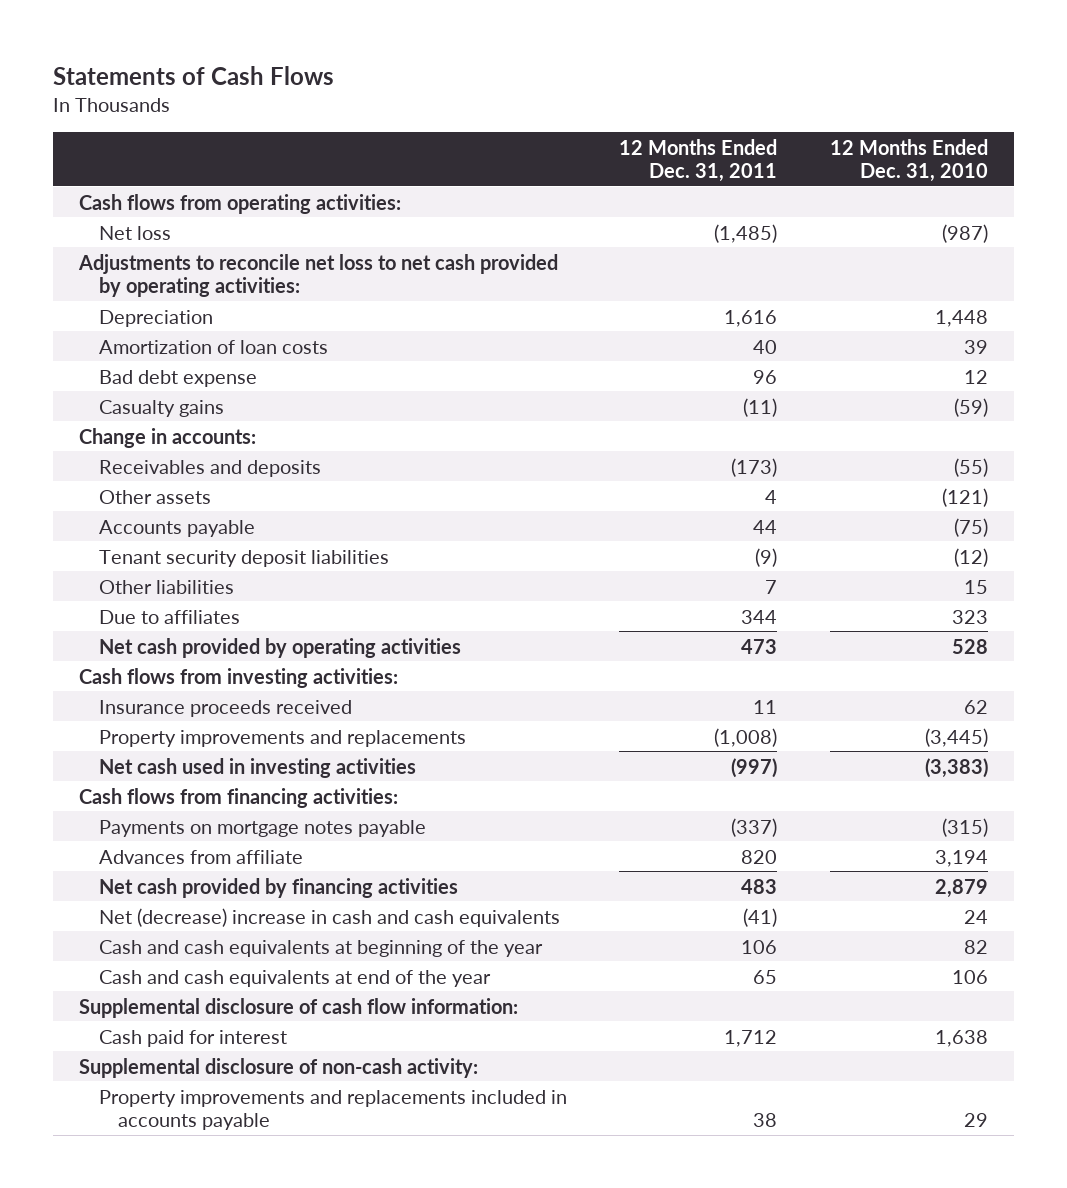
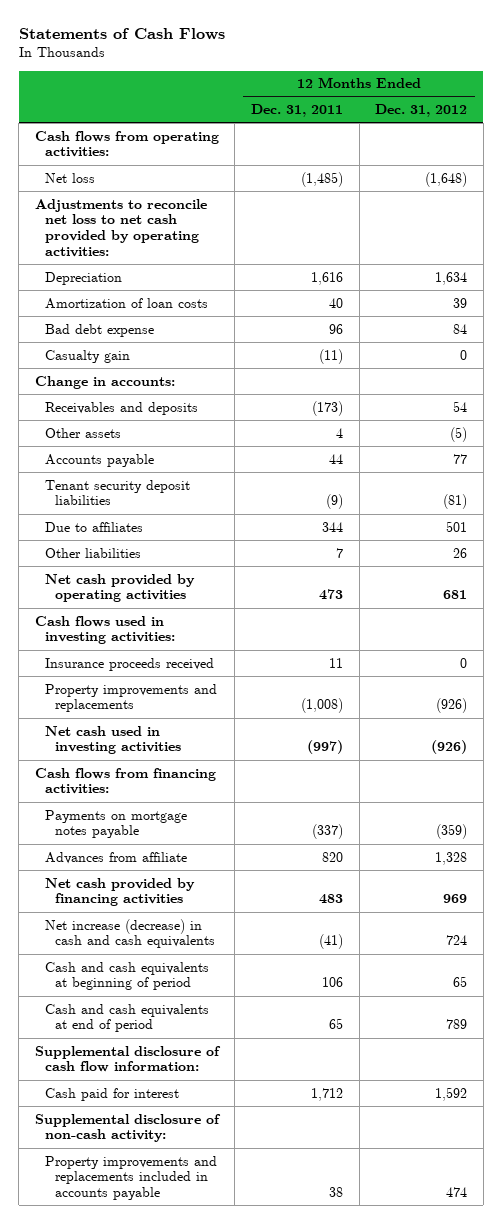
[829,138,988,182] 12 Months Ended Dec. 31, 2010 -> none
none -> [375,104,468,118] Dec. 31, 2012
[98,399,224,417] Casualty gains -> [44,349,130,363] Casualty gain
[98,579,234,594] Other liabilities -> [44,547,141,558] Other liabilities
[79,667,399,688] Cash flows from investing activities: -> [34,615,175,645] Cash flows used in investing activities:
[98,907,560,927] Net (decrease) increase in cash and cash equivalents -> [44,918,215,949] Net increase (decrease) in cash and cash equivalents
[98,939,543,957] Cash and cash equivalents at beginning of the year -> [44,961,209,991] Cash and cash equivalents at beginning of period
[98,969,491,987] Cash and cash equivalents at end of the year -> [44,1003,209,1033] Cash and cash equivalents at end of period

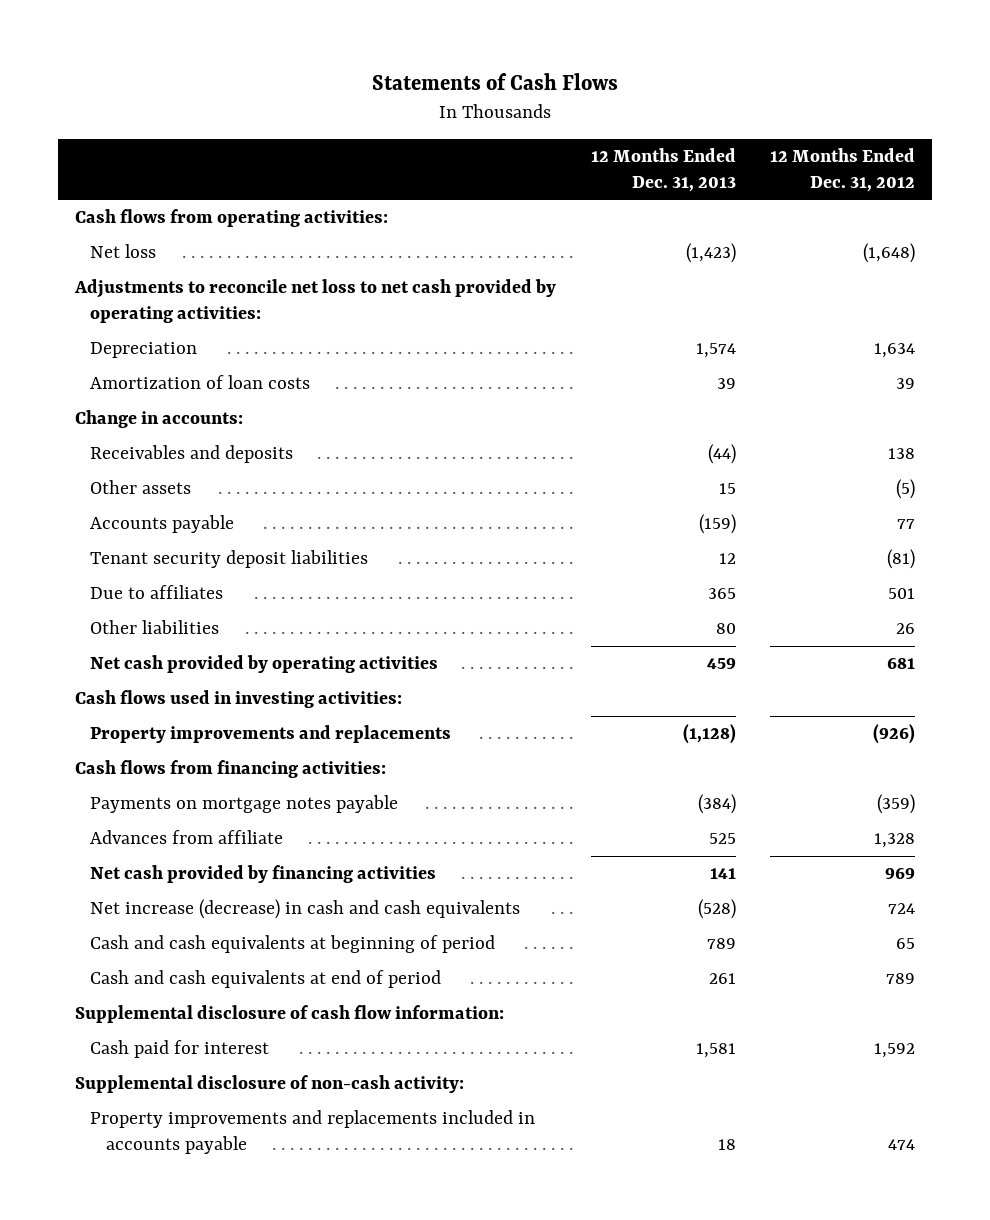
[251,104,344,118] Dec. 31, 2011 -> none
none -> [590,148,736,192] 12 Months Ended Dec. 31, 2013
[44,323,154,337] Bad debt expense -> none
[44,349,130,363] Casualty gain -> none
[453,400,468,412] 54 -> [888,448,916,460] 138
[44,657,214,671] Insurance proceeds received -> none
[44,725,181,755] Net cash used in investing activities -> none

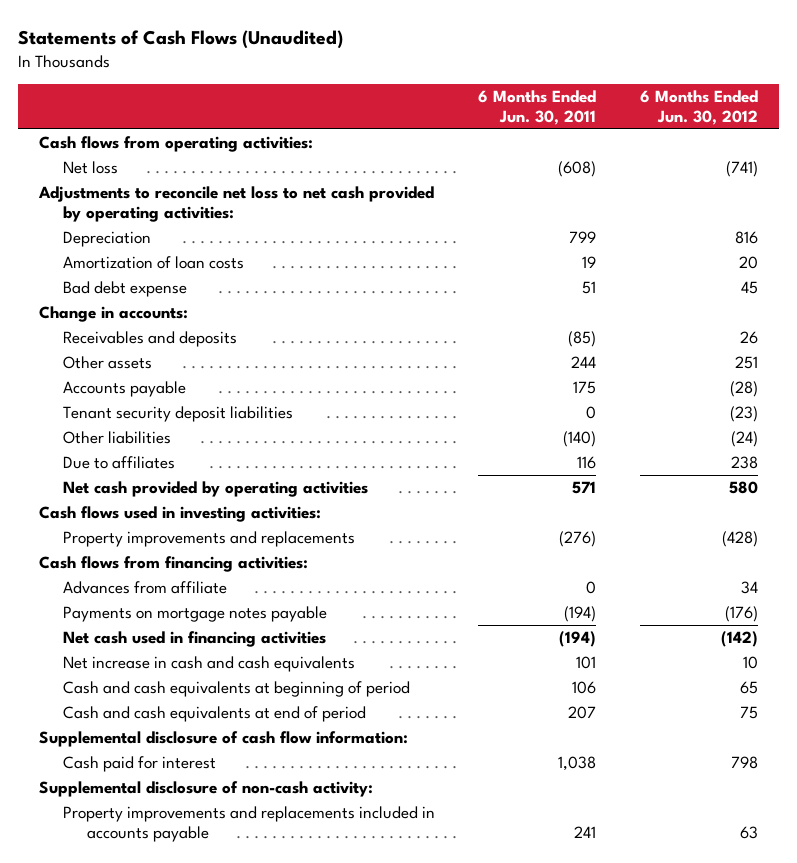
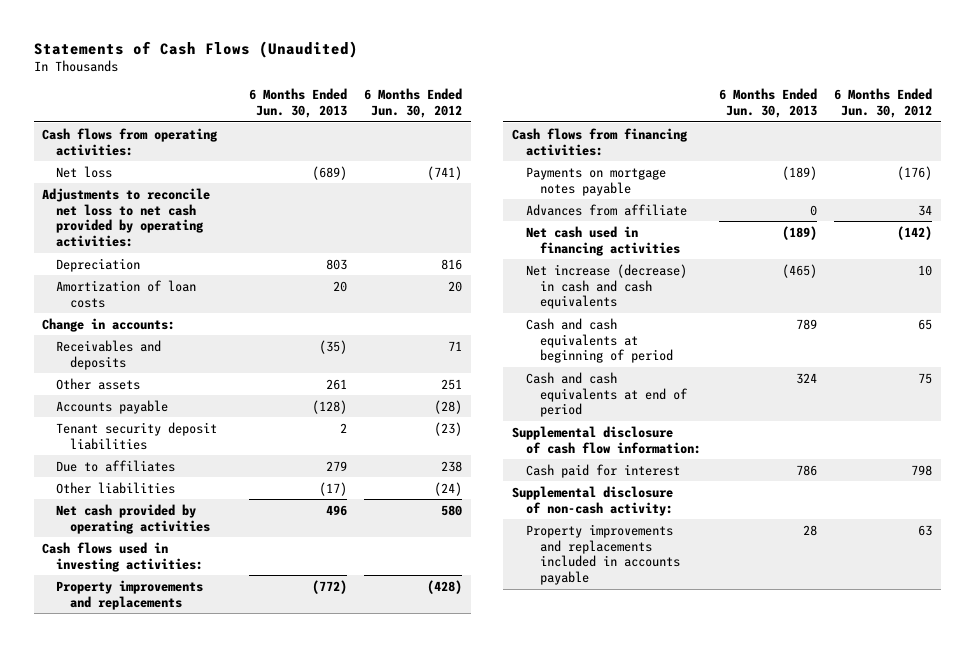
[478,89,597,125] 6 Months Ended Jun. 30, 2011 -> none
none -> [248,88,347,119] 6 Months Ended Jun. 30, 2013
[63,280,188,297] Bad debt expense -> none
[739,330,758,344] 26 -> [448,340,463,351] 71
[63,430,172,444] Other liabilities -> [56,481,176,494] Other liabilities
[63,580,228,594] Advances from affiliate -> [526,203,688,216] Advances from affiliate
[63,655,356,672] Net increase in cash and cash equivalents -> [526,263,688,310] Net increase (decrease) in cash and cash equivalents

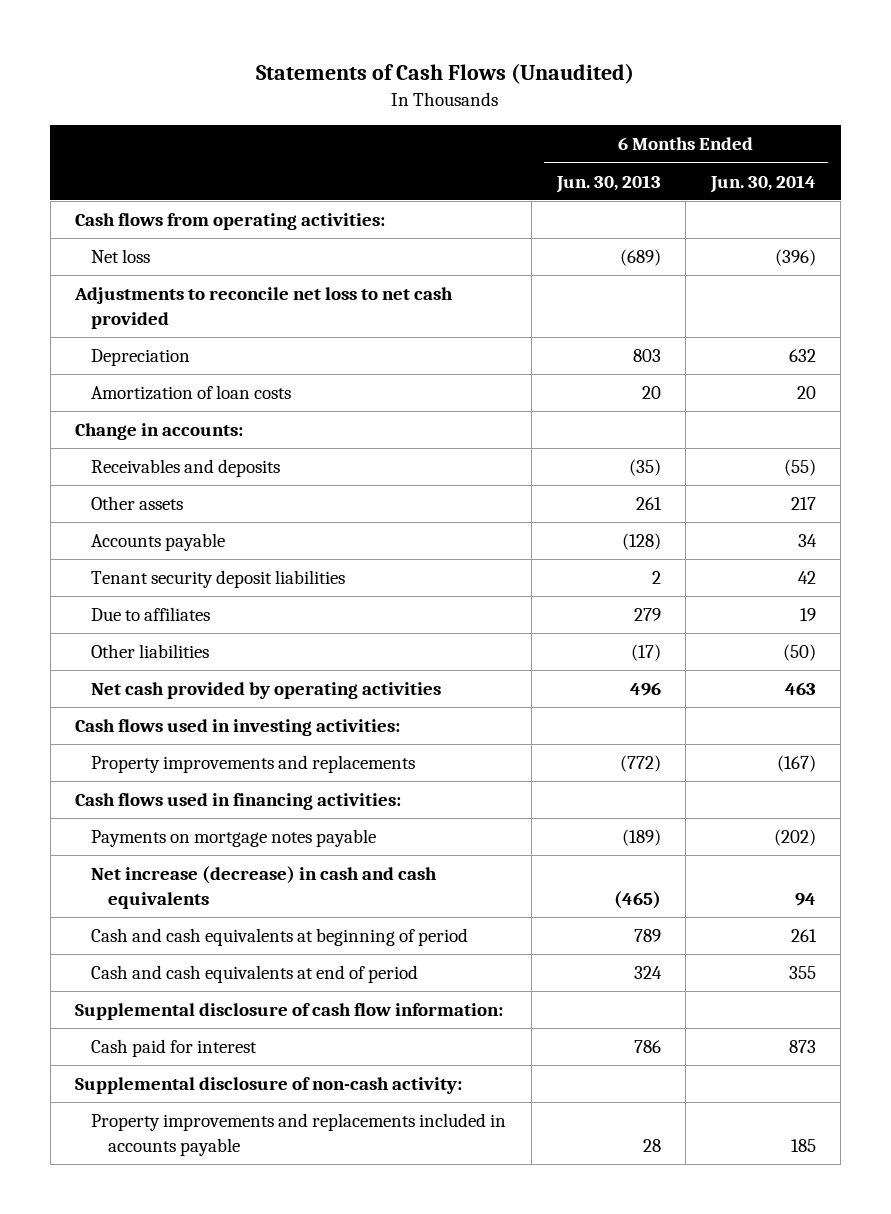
[364,88,463,119] 6 Months Ended Jun. 30, 2012 -> none
none -> [709,174,816,193] Jun. 30, 2014
[42,187,211,248] Adjustments to reconcile net loss to net cash provided by operating activities: -> [74,287,454,330] Adjustments to reconcile net loss to net cash provided
[512,127,689,156] Cash flows from financing activities: -> [75,793,402,811] Cash flows used in financing activities:
[526,203,688,216] Advances from affiliate -> none
[526,225,680,256] Net cash used in financing activities -> none

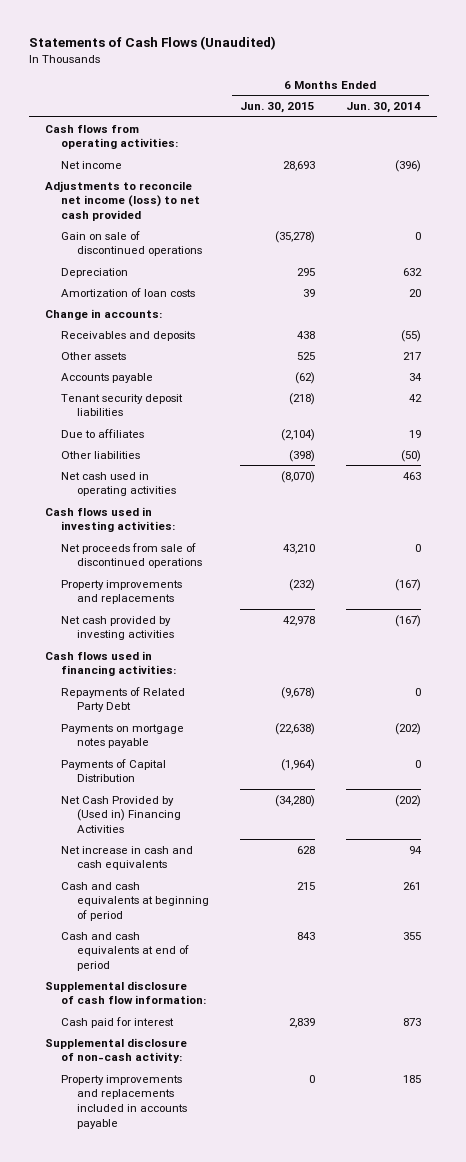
[555,174,661,193] Jun. 30, 2013 -> none
none -> [239,102,315,114] Jun. 30, 2015
[91,249,151,264] Net loss -> [60,160,122,169] Net income
[74,287,454,330] Adjustments to reconcile net loss to net cash provided -> [44,180,200,221] Adjustments to reconcile net income (loss) to net cash provided
none -> [60,230,202,257] Gain on sale of discontinued operations
[91,682,442,700] Net cash provided by operating activities -> [60,471,176,497] Net cash used in operating activities
none -> [60,542,202,569] Net proceeds from sale of discontinued operations
none -> [60,615,174,641] Net cash provided by investing activities
none -> [60,686,185,713] Repayments of Related Party Debt
none -> [60,758,166,783] Payments of Capital Distribution
none -> [60,795,181,833] Net Cash Provided by (Used in) Financing Activities
[91,866,438,910] Net increase (decrease) in cash and cash equivalents -> [60,845,193,871] Net increase in cash and cash equivalents

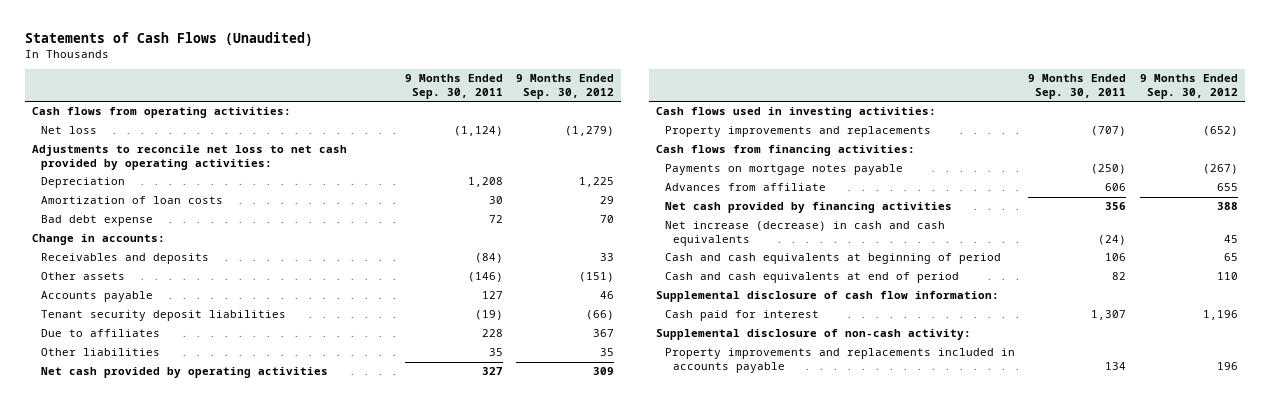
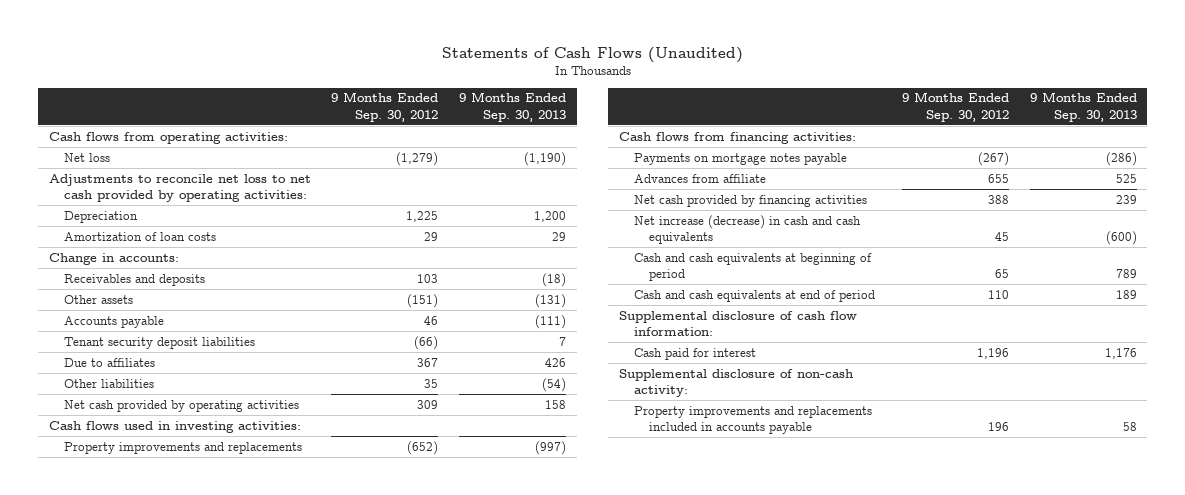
[404,74,503,99] 9 Months Ended Sep. 30, 2011 -> none
none -> [459,92,567,122] 9 Months Ended Sep. 30, 2013
[41,215,154,227] Bad debt expense -> none
[600,253,615,262] 33 -> [417,273,439,283] 103

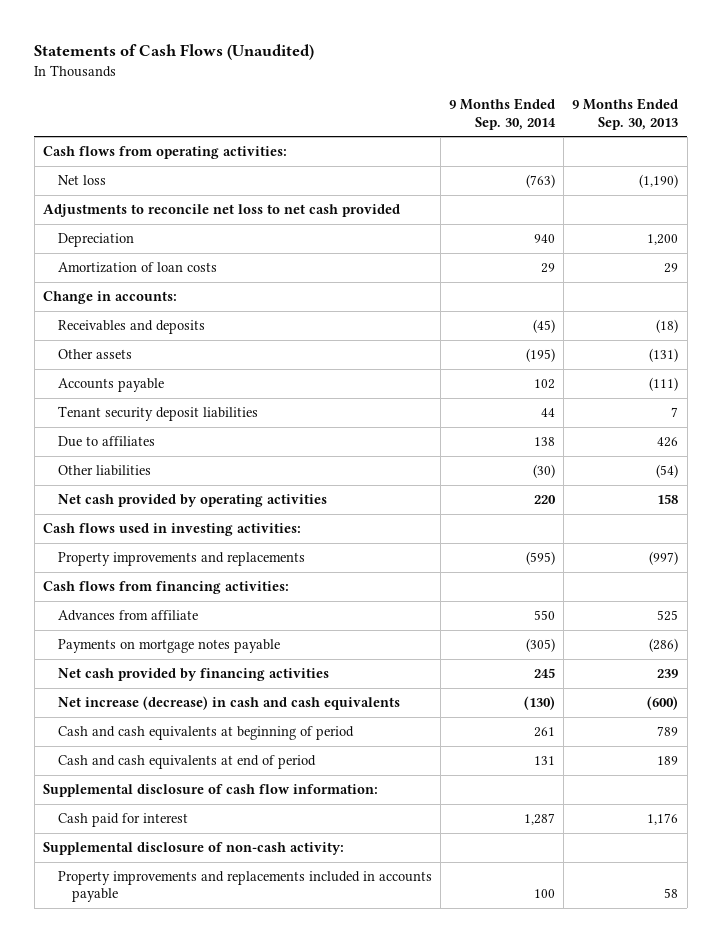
[331,92,439,122] 9 Months Ended Sep. 30, 2012 -> none
none -> [448,98,556,130] 9 Months Ended Sep. 30, 2014
[48,173,311,203] Adjustments to reconcile net loss to net cash provided by operating activities: -> [42,204,400,218] Adjustments to reconcile net loss to net cash provided
[634,152,848,165] Payments on mortgage notes payable -> [57,639,280,654] Payments on mortgage notes payable

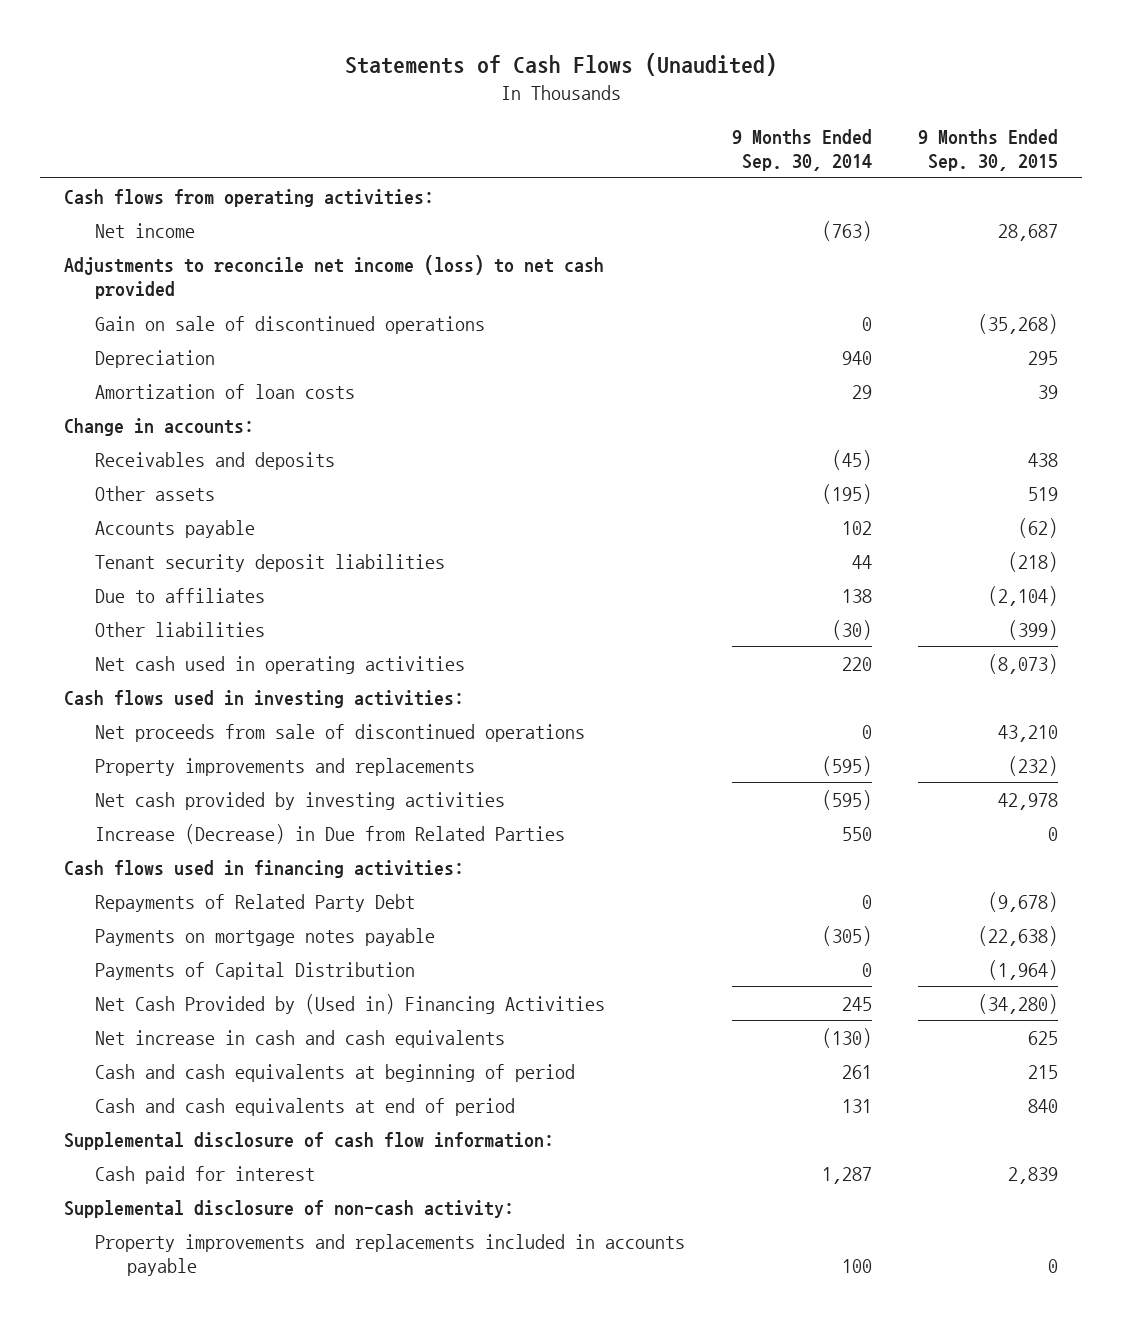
[572,98,679,130] 9 Months Ended Sep. 30, 2013 -> none
none -> [918,128,1059,172] 9 Months Ended Sep. 30, 2015
[57,175,106,186] Net loss -> [95,222,196,238] Net income
[42,204,400,218] Adjustments to reconcile net loss to net cash provided -> [63,254,604,299] Adjustments to reconcile net income (loss) to net cash provided
none -> [95,315,486,334] Gain on sale of discontinued operations
[57,494,327,508] Net cash provided by operating activities -> [95,655,466,674] Net cash used in operating activities
none -> [95,723,586,742] Net proceeds from sale of discontinued operations
[57,610,198,622] Advances from affiliate -> none
none -> [95,791,506,810] Net cash provided by investing activities
none -> [95,823,566,844] Increase (Decrease) in Due from Related Parties
[42,581,289,595] Cash flows from financing activities: -> [63,859,464,878] Cash flows used in financing activities:
none -> [95,893,416,912] Repayments of Related Party Debt
none -> [95,961,416,980] Payments of Capital Distribution
[57,668,329,682] Net cash provided by financing activities -> [95,993,606,1014] Net Cash Provided by (Used in) Financing Activities
[57,696,400,711] Net increase (decrease) in cash and cash equivalents -> [95,1029,506,1048] Net increase in cash and cash equivalents

